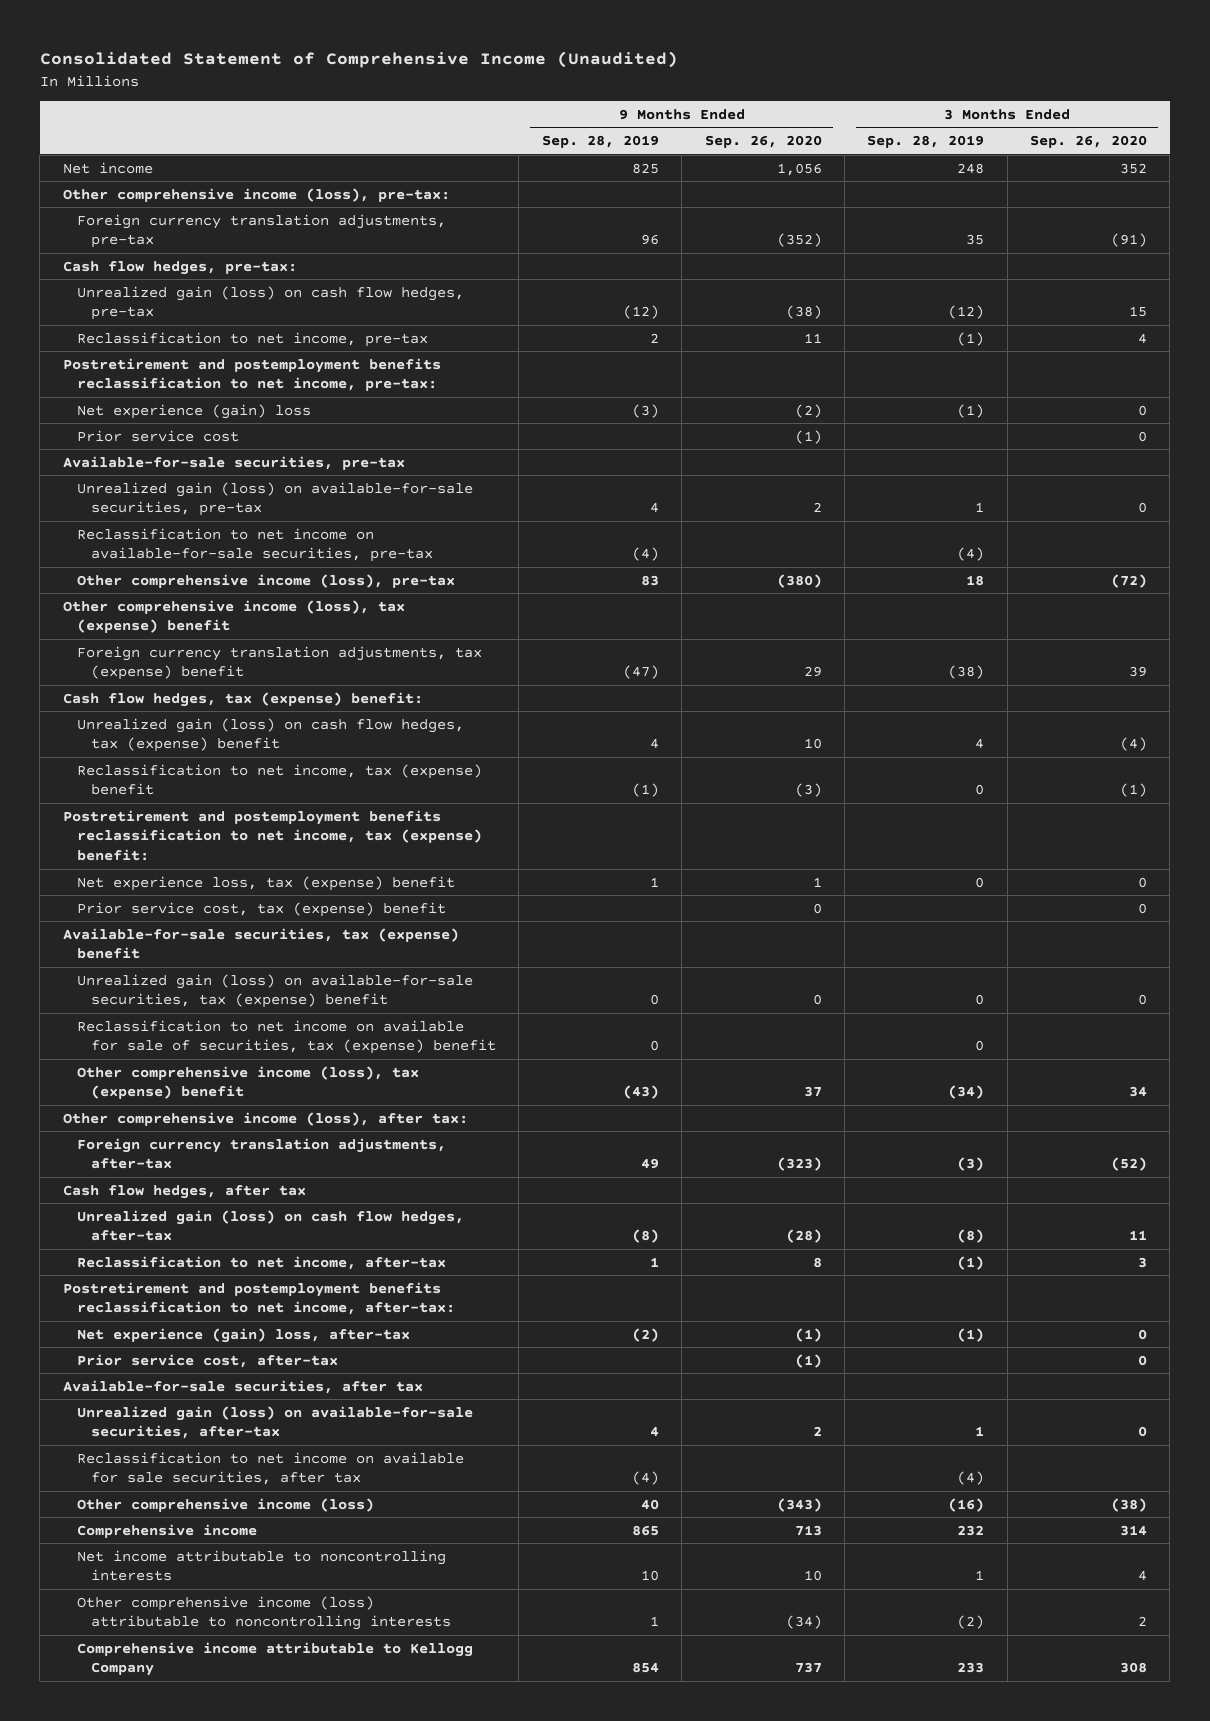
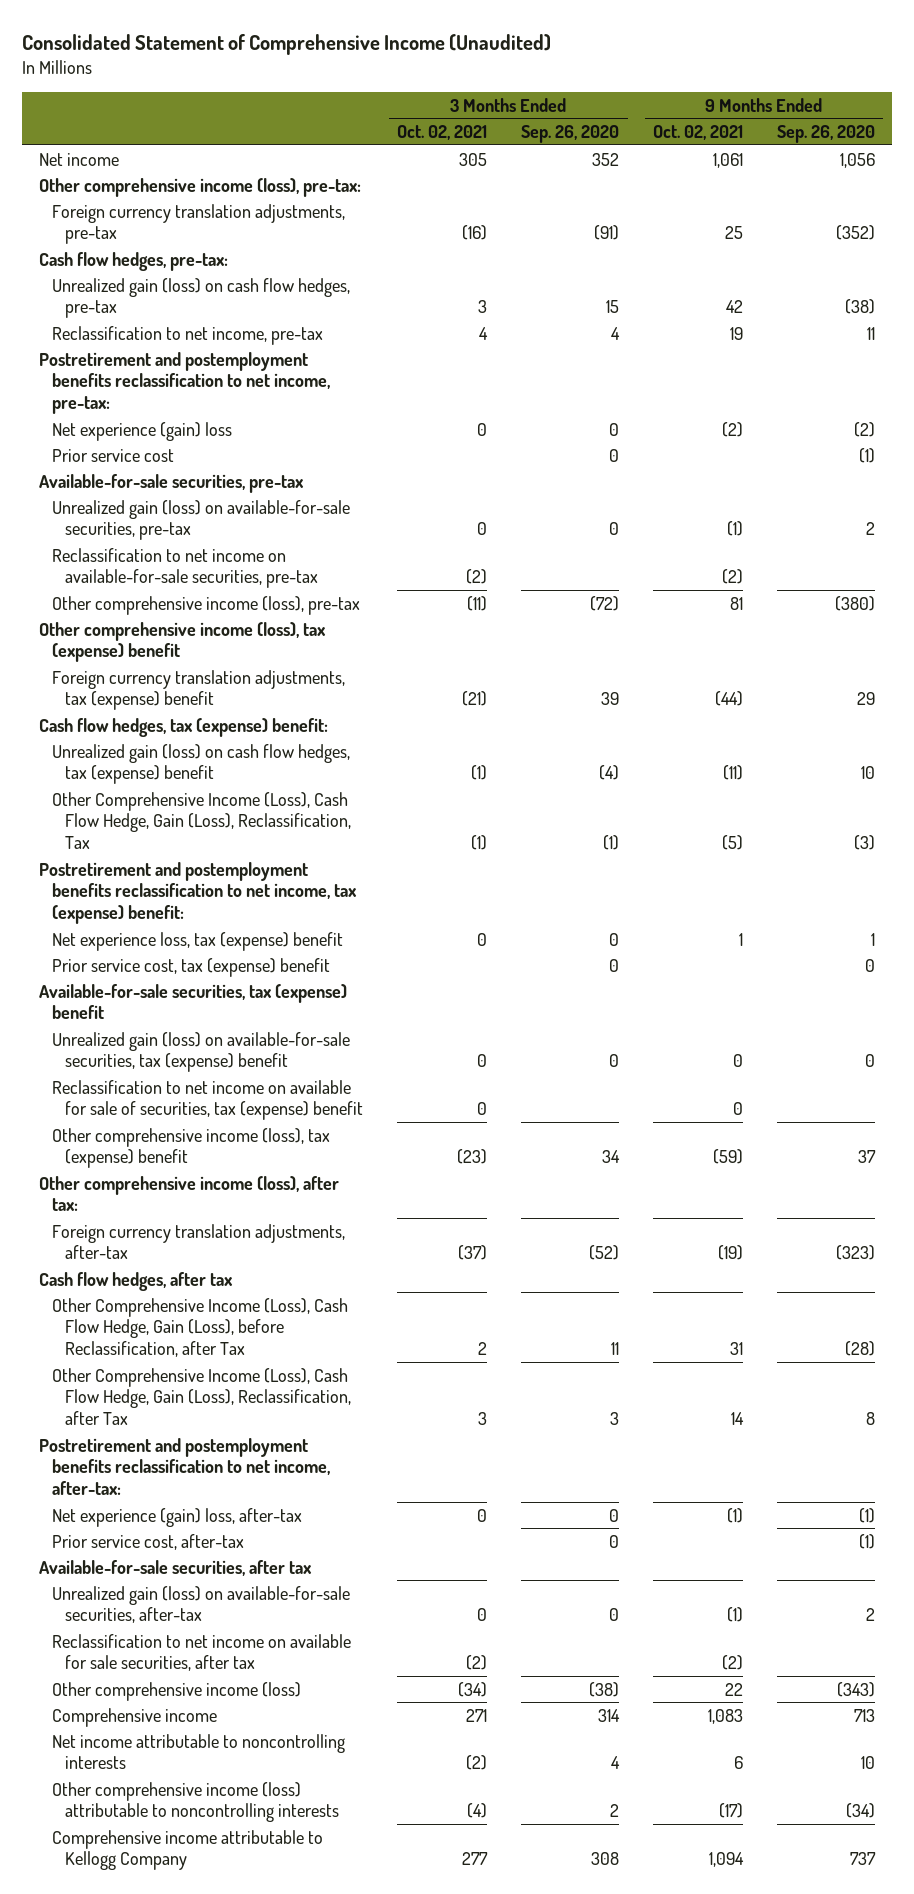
[541,135,659,149] Sep. 28, 2019 -> none
[867,135,985,149] Sep. 28, 2019 -> none
none -> [397,125,488,141] Oct. 02, 2021
none -> [653,125,744,141] Oct. 02, 2021
[76,763,482,796] Reclassification to net income, tax (expense) benefit -> none
none -> [52,791,352,850] Other Comprehensive Income (Loss), Cash Flow Hedge, Gain (Loss), Reclassification, Tax
[76,1255,446,1270] Reclassification to net income, after-tax -> none
[76,1209,464,1242] Unrealized gain (loss) on cash flow hedges, after-tax -> [52,1297,349,1358] Other Comprehensive Income (Loss), Cash Flow Hedge, Gain (Loss), before Reclassification, after Tax
none -> [52,1367,352,1426] Other Comprehensive Income (Loss), Cash Flow Hedge, Gain (Loss), Reclassification, after Tax

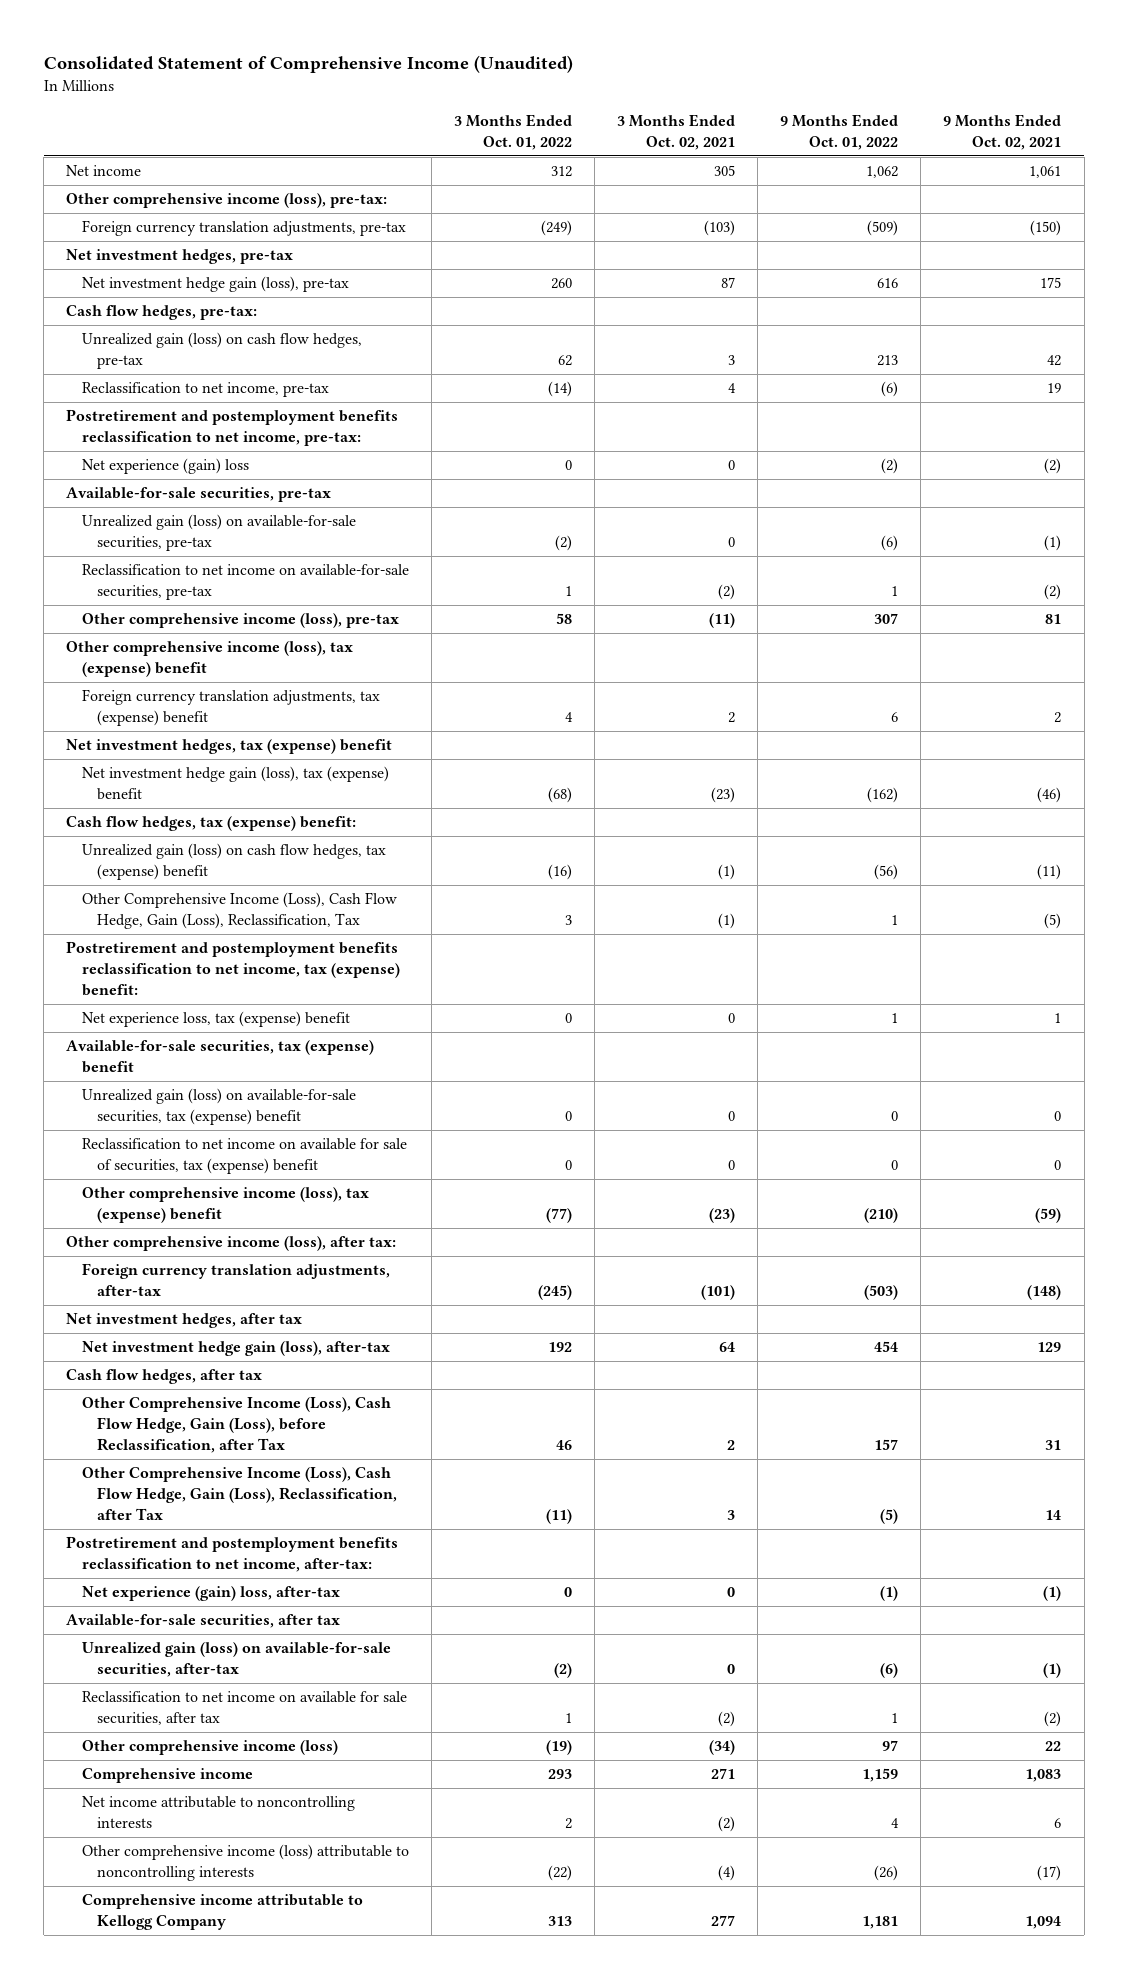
[521,125,620,144] Sep. 26, 2020 -> none
[776,125,875,144] Sep. 26, 2020 -> none
none -> [453,113,572,150] 3 Months Ended Oct. 01, 2022
none -> [780,113,899,150] 9 Months Ended Oct. 01, 2022
[462,225,488,241] (16) -> [704,220,736,237] (103)
[725,226,744,240] 25 -> [1030,220,1062,237] (150)
none -> [66,249,294,265] Net investment hedges, pre-tax
none -> [81,276,349,293] Net investment hedge gain (loss), pre-tax
[52,448,175,462] Prior service cost -> none
[462,691,488,707] (21) -> [728,712,736,724] 2
[715,691,744,707] (44) -> [1054,712,1062,724] 2
none -> [66,739,393,755] Net investment hedges, tax (expense) benefit
none -> [81,766,389,801] Net investment hedge gain (loss), tax (expense) benefit
[52,957,331,977] Prior service cost, tax (expense) benefit -> none
[458,1245,488,1261] (37) -> [701,1285,736,1301] (101)
[718,1245,744,1261] (19) -> [1027,1285,1062,1301] (148)
none -> [66,1313,303,1329] Net investment hedges, after tax
none -> [81,1341,390,1357] Net investment hedge gain (loss), after-tax
[52,1533,245,1550] Prior service cost, after-tax -> none

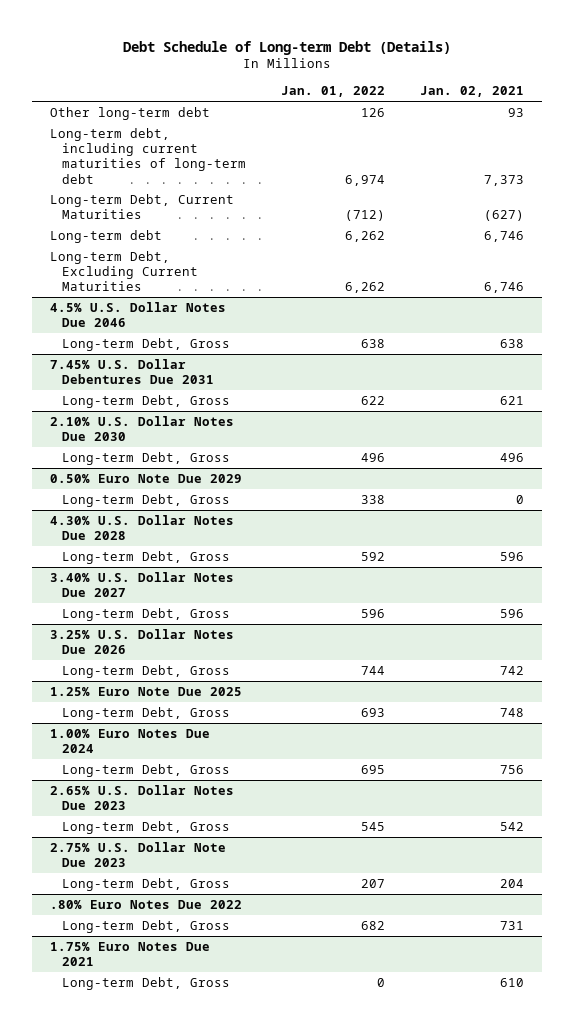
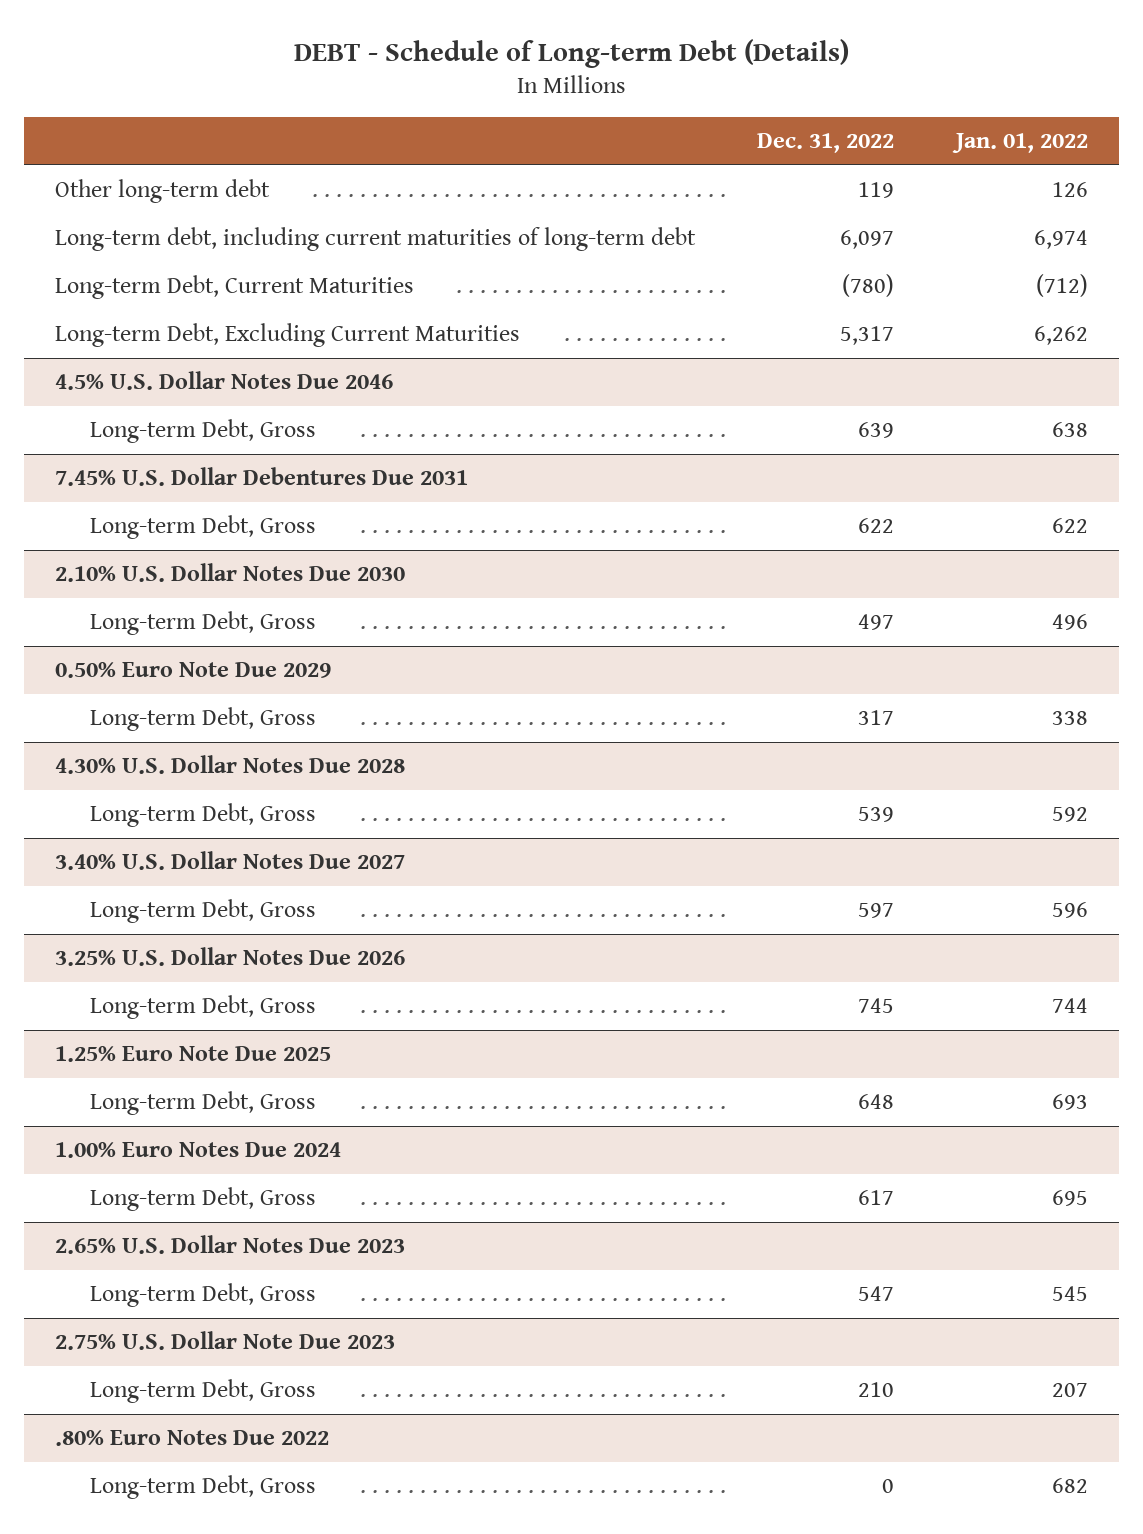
[122,40,451,55] Debt Schedule of Long-term Debt (Details) -> [293,38,849,68] DEBT - Schedule of Long-term Debt (Details)
[420,86,525,98] Jan. 02, 2021 -> none
none -> [757,133,895,154] Dec. 31, 2022
[49,229,162,243] Long-term debt -> none
[49,941,210,967] 1.75% Euro Notes Due 2021 -> none
[62,976,231,990] Long-term Debt, Gross -> none

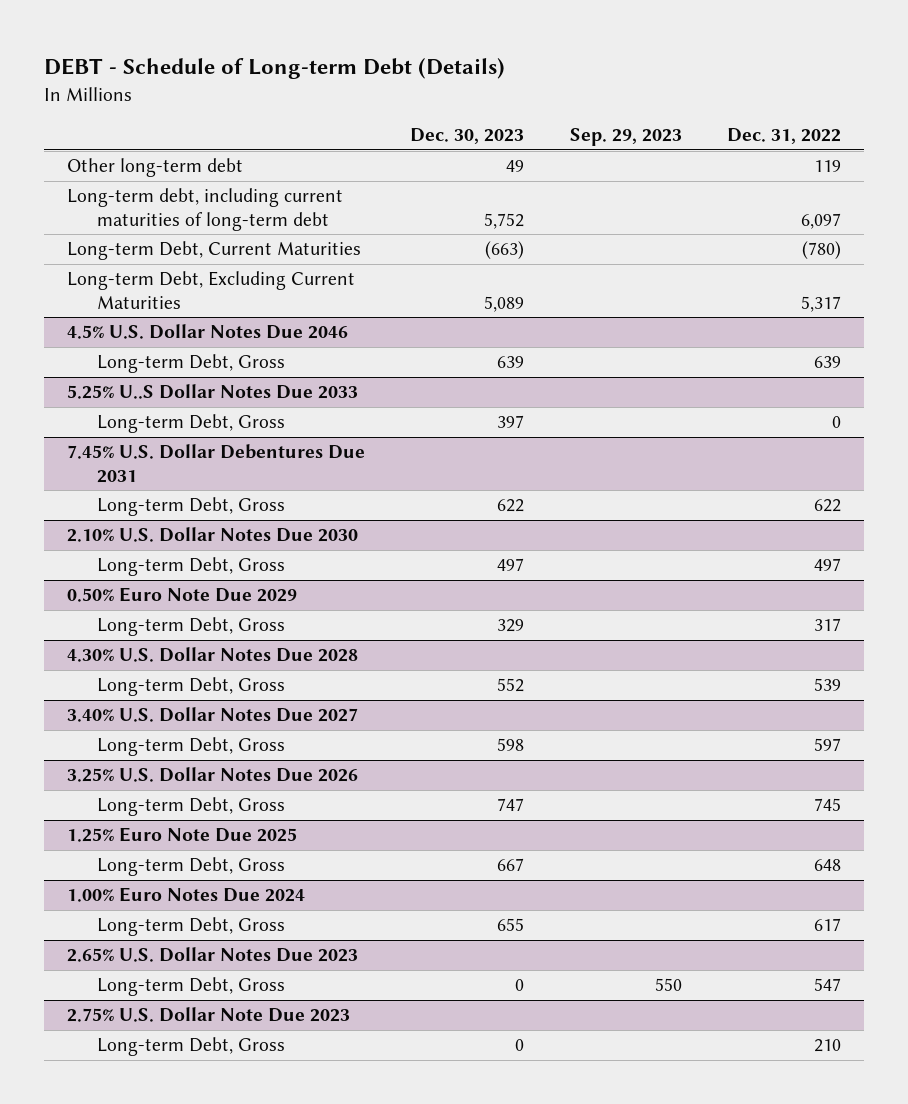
[952,133,1089,154] Jan. 01, 2022 -> none
none -> [410,128,525,145] Dec. 30, 2023
none -> [569,128,682,147] Sep. 29, 2023
none -> [66,384,358,400] 5.25% U..S Dollar Notes Due 2033
none -> [97,414,286,434] Long-term Debt, Gross
[55,1430,330,1447] .80% Euro Notes Due 2022 -> none
[89,1475,316,1500] Long-term Debt, Gross -> none

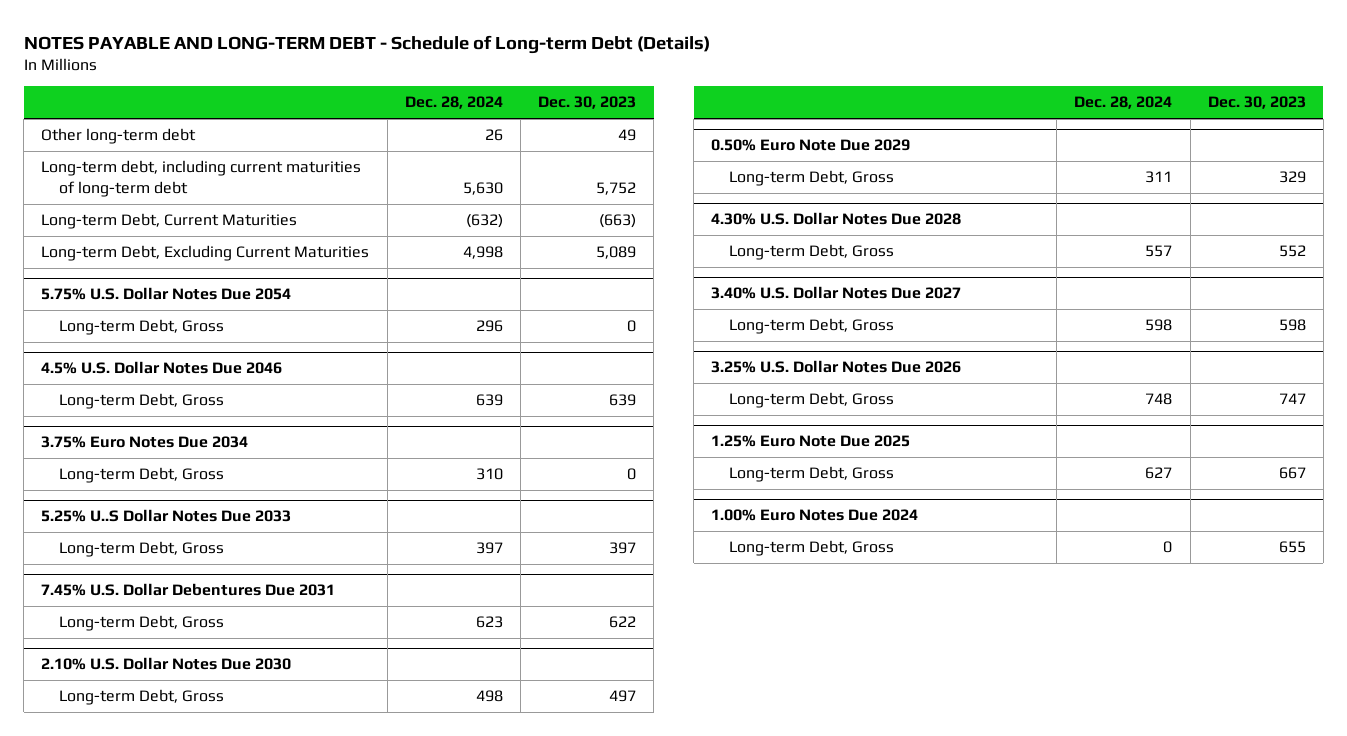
[44,58,506,80] DEBT - Schedule of Long-term Debt (Details) -> [23,34,710,54] NOTES PAYABLE AND LONG-TERM DEBT - Schedule of Long-term Debt (Details)
[569,128,682,147] Sep. 29, 2023 -> none
[727,128,842,145] Dec. 31, 2022 -> none
none -> [404,96,503,110] Dec. 28, 2024
none -> [41,287,292,301] 5.75% U.S. Dollar Notes Due 2054
none -> [59,319,225,336] Long-term Debt, Gross
none -> [41,436,249,449] 3.75% Euro Notes Due 2034
none -> [59,467,225,484] Long-term Debt, Gross
[66,947,358,963] 2.65% U.S. Dollar Notes Due 2023 -> none
[97,977,286,997] Long-term Debt, Gross -> none
[66,1007,350,1023] 2.75% U.S. Dollar Note Due 2023 -> none
[97,1037,286,1057] Long-term Debt, Gross -> none

